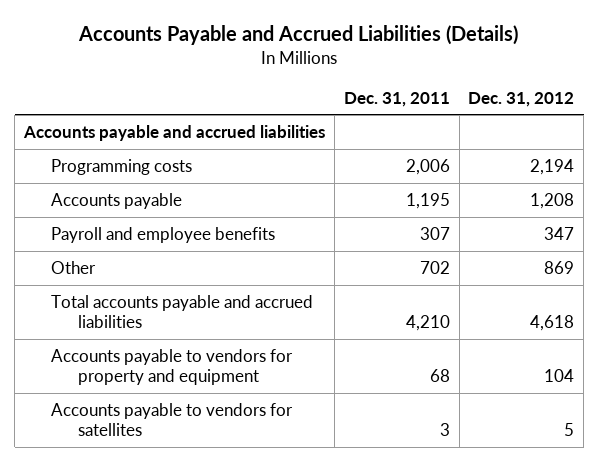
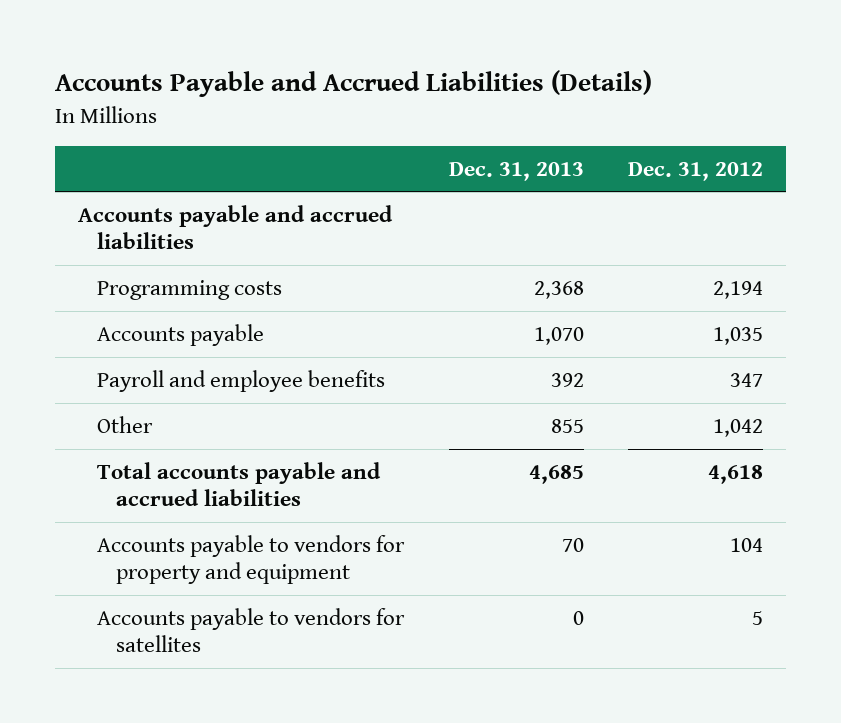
[343,91,450,107] Dec. 31, 2011 -> none
none -> [448,161,584,181] Dec. 31, 2013
[530,192,575,209] 1,208 -> [713,326,764,345] 1,035
[544,260,575,274] 869 -> [713,418,764,437] 1,042

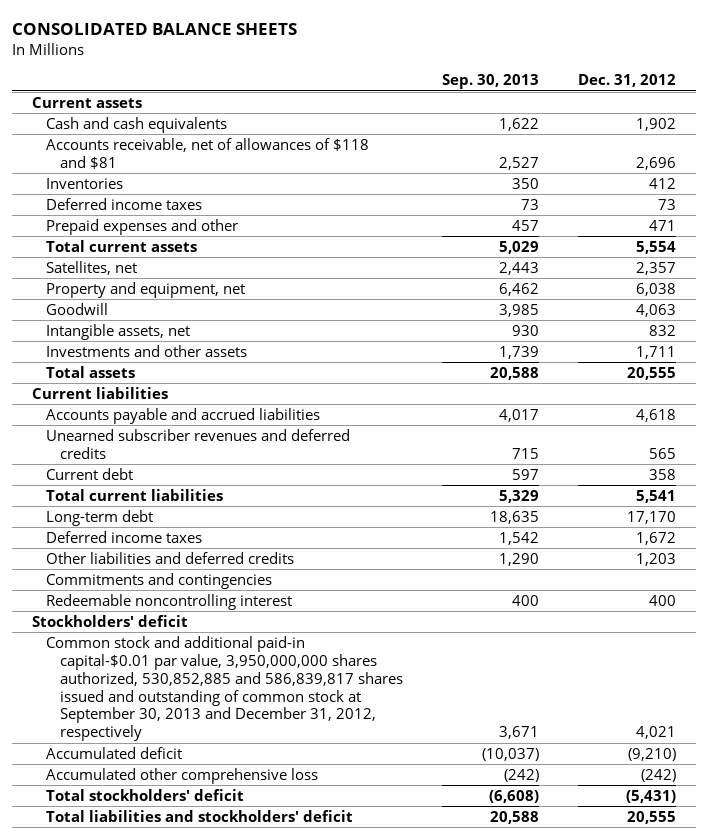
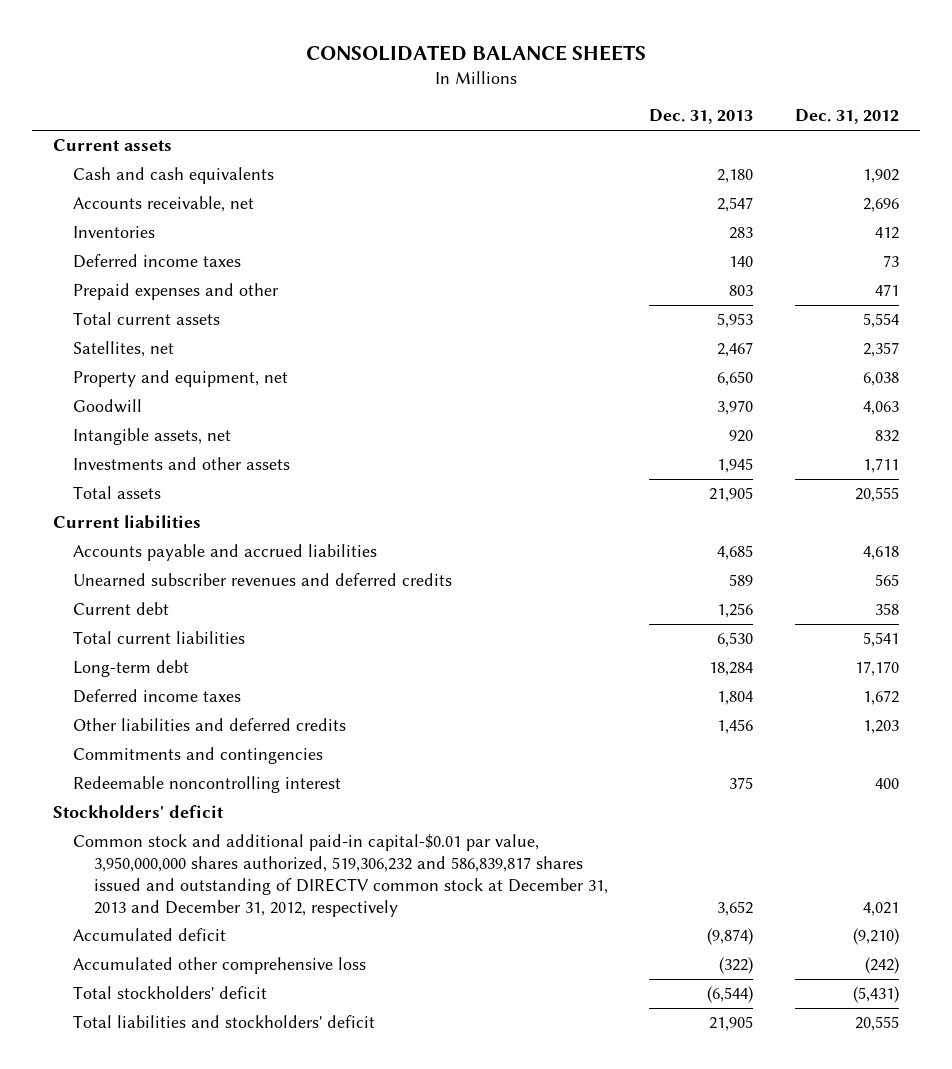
[441,74,539,90] Sep. 30, 2013 -> none
none -> [649,109,754,125] Dec. 31, 2013
[45,137,369,169] Accounts receivable, net of allowances of $118 and $81 -> [73,196,255,213] Accounts receivable, net
[45,635,403,742] Common stock and additional paid-in capital-$0.01 par value, 3,950,000,000 shares authorized, 530,852,885 and 586,839,817 shares issued and outstanding of common stock at September 30, 2013 and December 31, 2012, respectively -> [73,834,608,917] Common stock and additional paid-in capital-$0.01 par value, 3,950,000,000 shares authorized, 519,306,232 and 586,839,817 shares issued and outstanding of DIRECTV common stock at December 31, 2013 and December 31, 2012, respectively

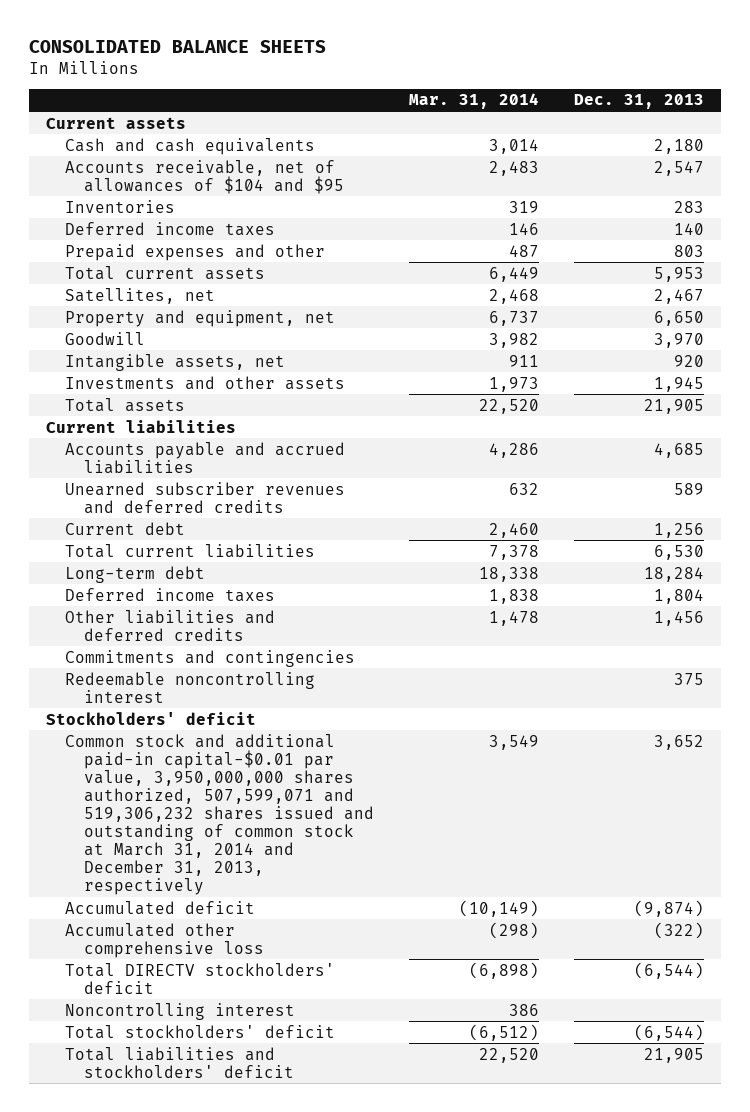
[794,109,899,125] Dec. 31, 2012 -> none
none -> [408,93,539,110] Mar. 31, 2014
[73,196,255,213] Accounts receivable, net -> [65,159,344,194] Accounts receivable, net of allowances of $104 and $95
[73,834,608,917] Common stock and additional paid-in capital-$0.01 par value, 3,950,000,000 shares authorized, 519,306,232 and 586,839,817 shares issued and outstanding of DIRECTV common stock at December 31, 2013 and December 31, 2012, respectively -> [65,733,374,896] Common stock and additional paid-in capital-$0.01 par value, 3,950,000,000 shares authorized, 507,599,071 and 519,306,232 shares issued and outstanding of common stock at March 31, 2014 and December 31, 2013, respectively
none -> [65,962,336,994] Total DIRECTV stockholders' deficit
none -> [65,1002,296,1020] Noncontrolling interest

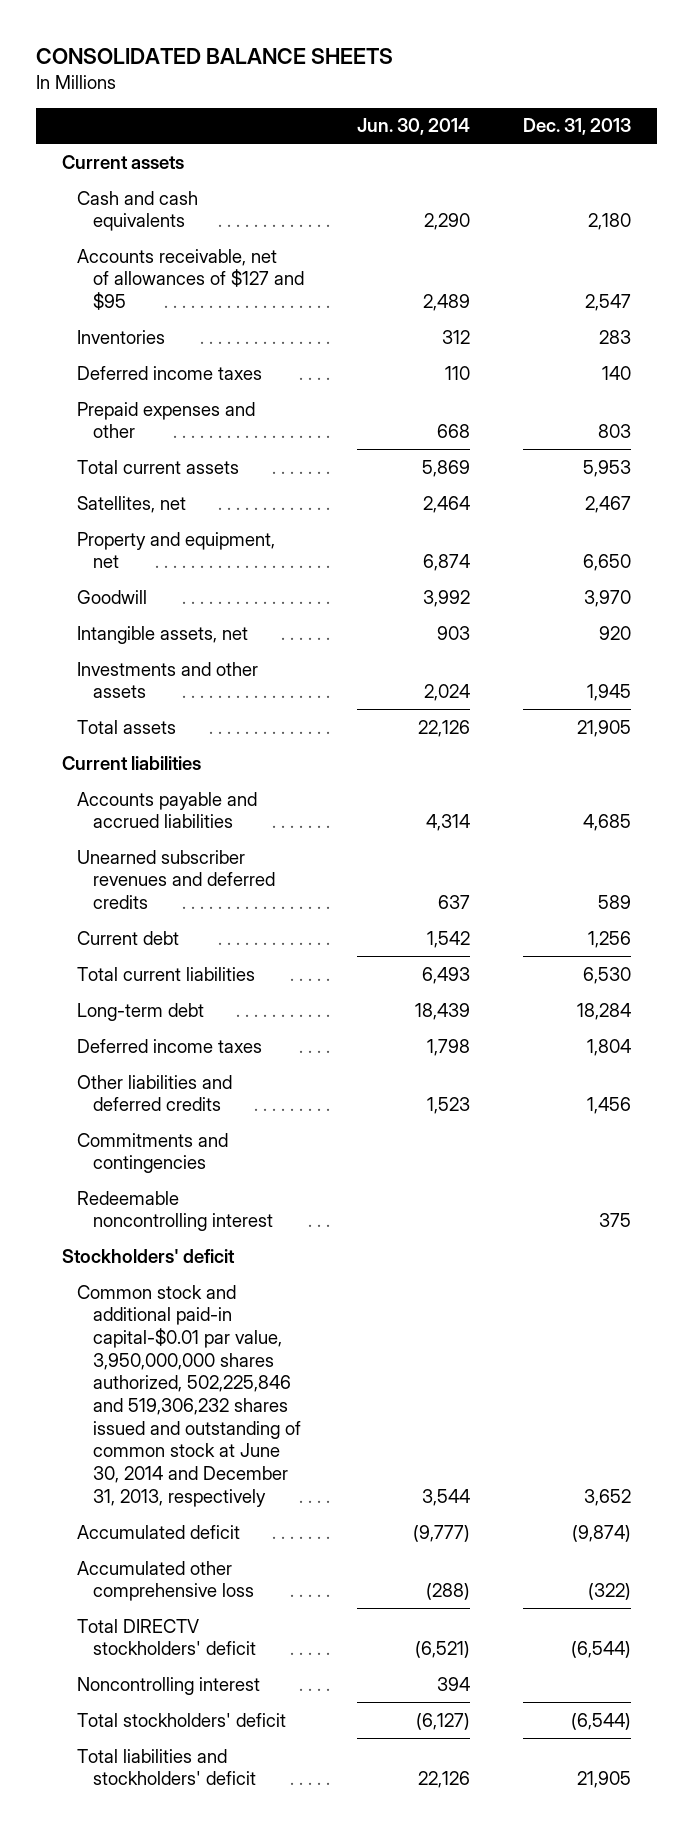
[408,93,539,110] Mar. 31, 2014 -> none
none -> [356,118,470,136] Jun. 30, 2014
[65,159,344,194] Accounts receivable, net of allowances of $104 and $95 -> [77,248,304,310] Accounts receivable, net of allowances of $127 and $95
[65,733,374,896] Common stock and additional paid-in capital-$0.01 par value, 3,950,000,000 shares authorized, 507,599,071 and 519,306,232 shares issued and outstanding of common stock at March 31, 2014 and December 31, 2013, respectively -> [77,1284,301,1507] Common stock and additional paid-in capital-$0.01 par value, 3,950,000,000 shares authorized, 502,225,846 and 519,306,232 shares issued and outstanding of common stock at June 30, 2014 and December 31, 2013, respectively

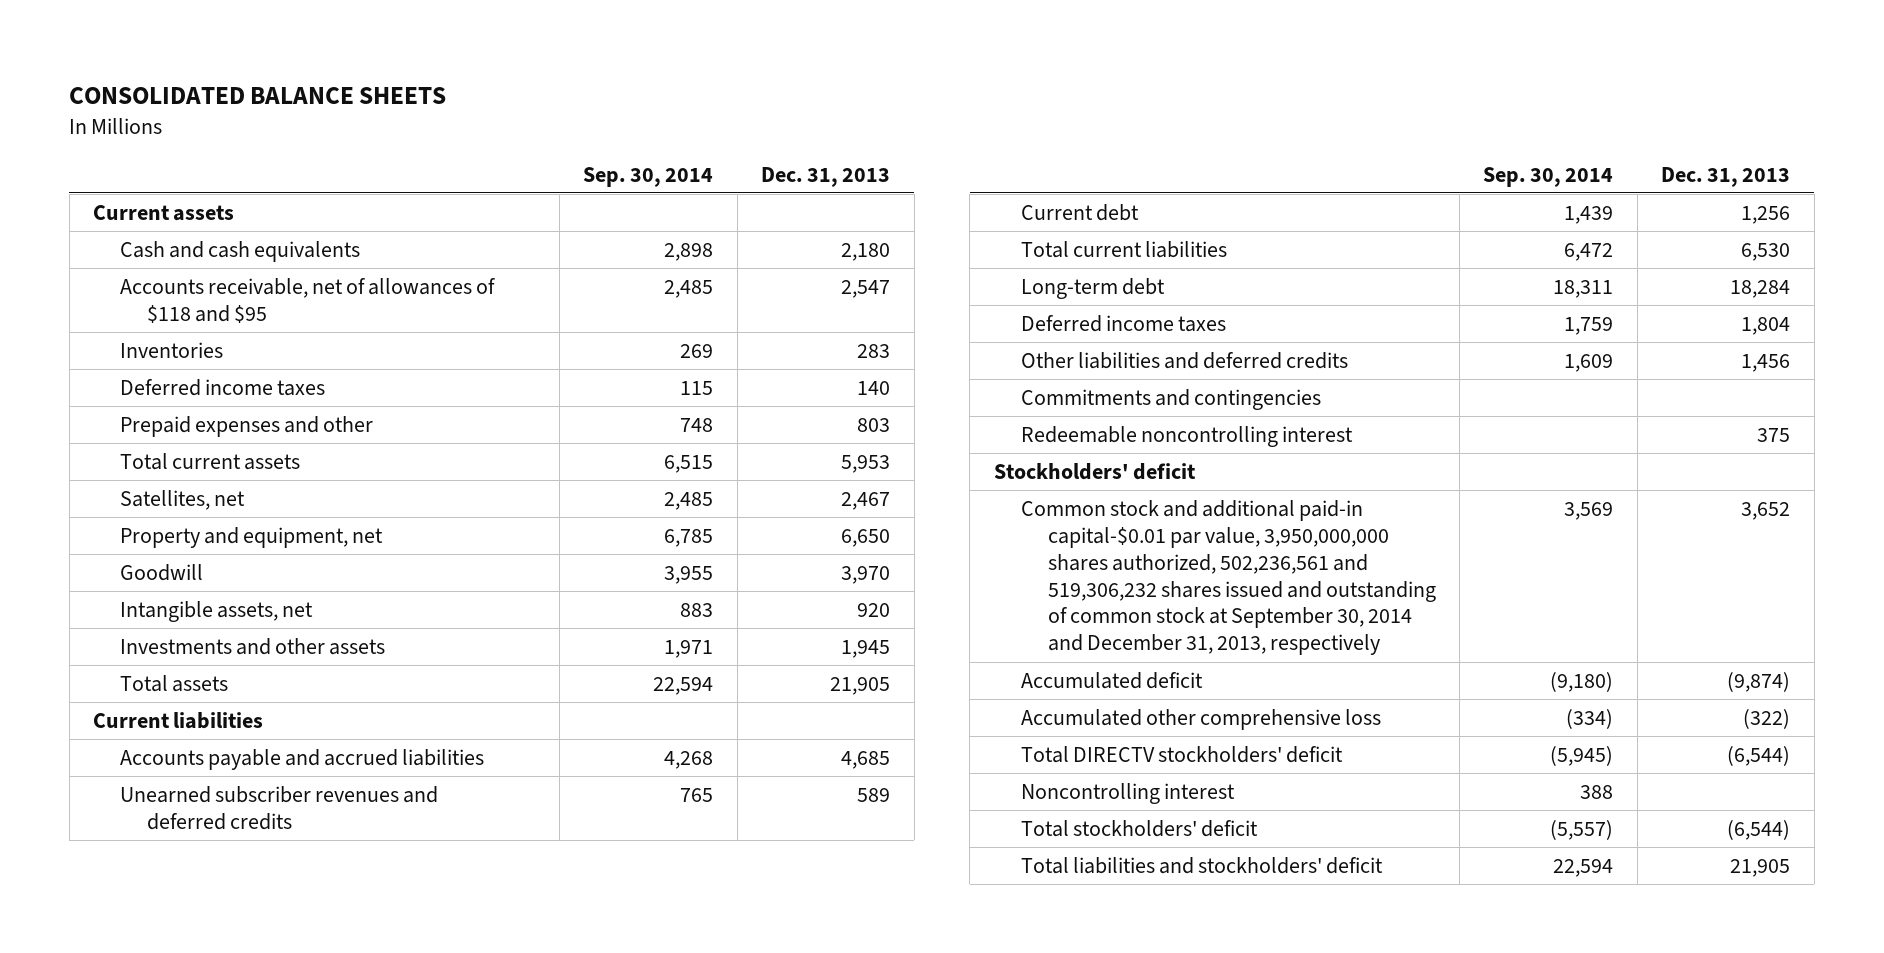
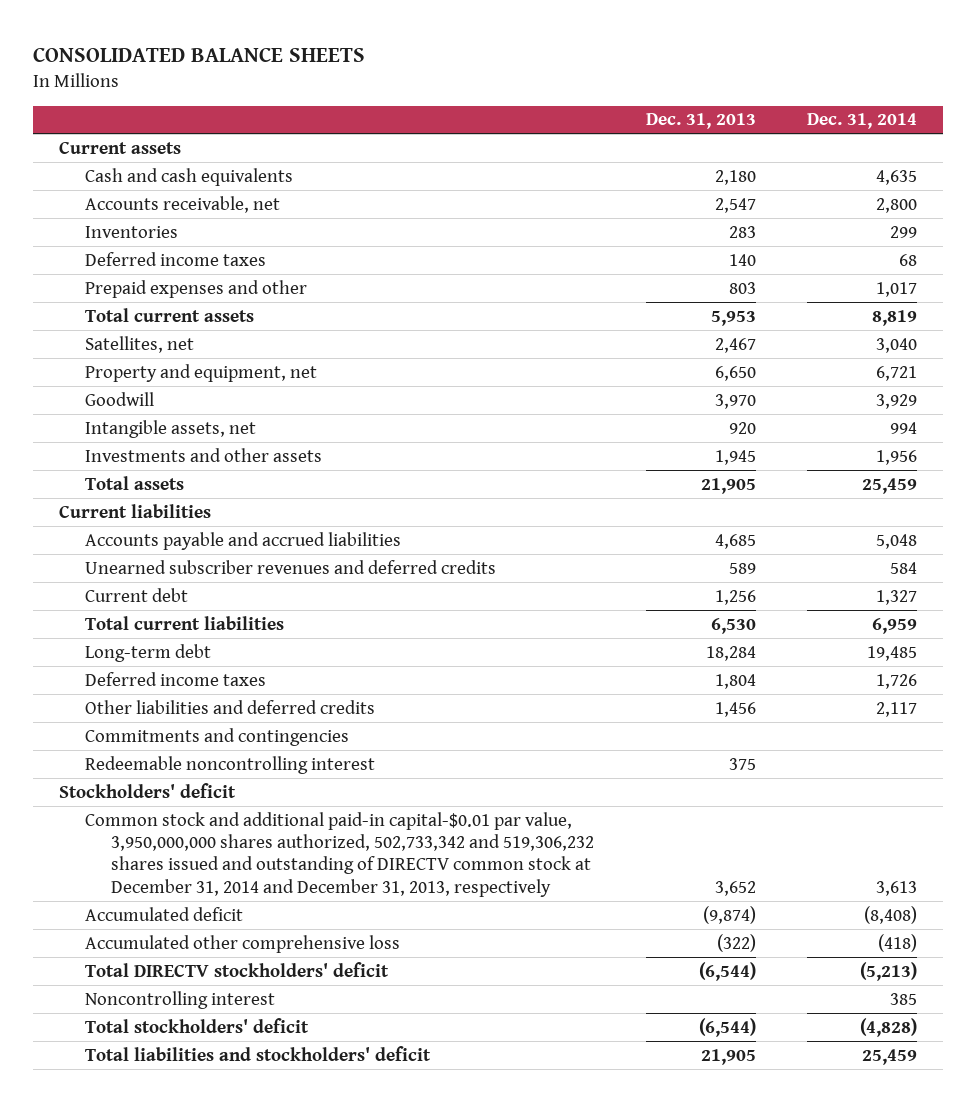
[583,166,714,187] Sep. 30, 2014 -> none
none -> [807,113,918,130] Dec. 31, 2014
[120,277,497,323] Accounts receivable, net of allowances of $118 and $95 -> [85,195,281,213] Accounts receivable, net
[1020,499,1436,656] Common stock and additional paid-in capital-$0.01 par value, 3,950,000,000 shares authorized, 502,236,561 and 519,306,232 shares issued and outstanding of common stock at September 30, 2014 and December 31, 2013, respectively -> [85,811,595,897] Common stock and additional paid-in capital-$0.01 par value, 3,950,000,000 shares authorized, 502,733,342 and 519,306,232 shares issued and outstanding of DIRECTV common stock at December 31, 2014 and December 31, 2013, respectively

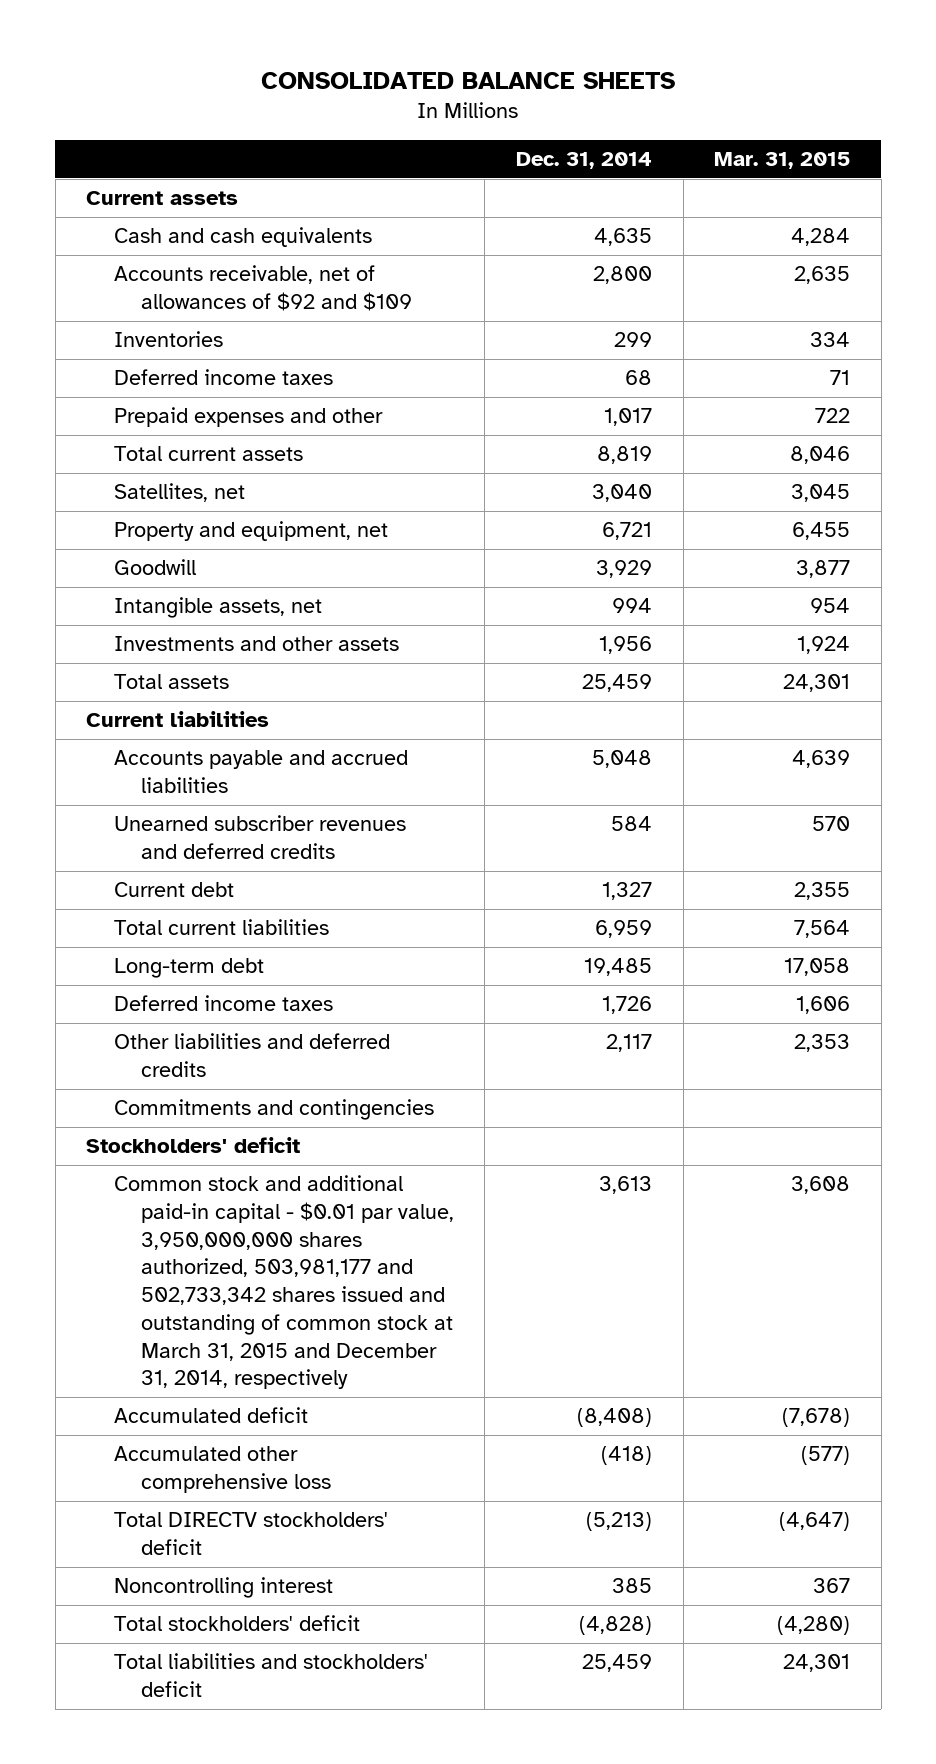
[645,113,756,130] Dec. 31, 2013 -> none
none -> [714,152,851,170] Mar. 31, 2015
[85,195,281,213] Accounts receivable, net -> [113,265,412,311] Accounts receivable, net of allowances of $92 and $109
[85,755,376,774] Redeemable noncontrolling interest -> none
[85,811,595,897] Common stock and additional paid-in capital-$0.01 par value, 3,950,000,000 shares authorized, 502,733,342 and 519,306,232 shares issued and outstanding of DIRECTV common stock at December 31, 2014 and December 31, 2013, respectively -> [113,1175,454,1390] Common stock and additional paid-in capital - $0.01 par value, 3,950,000,000 shares authorized, 503,981,177 and 502,733,342 shares issued and outstanding of common stock at March 31, 2015 and December 31, 2014, respectively

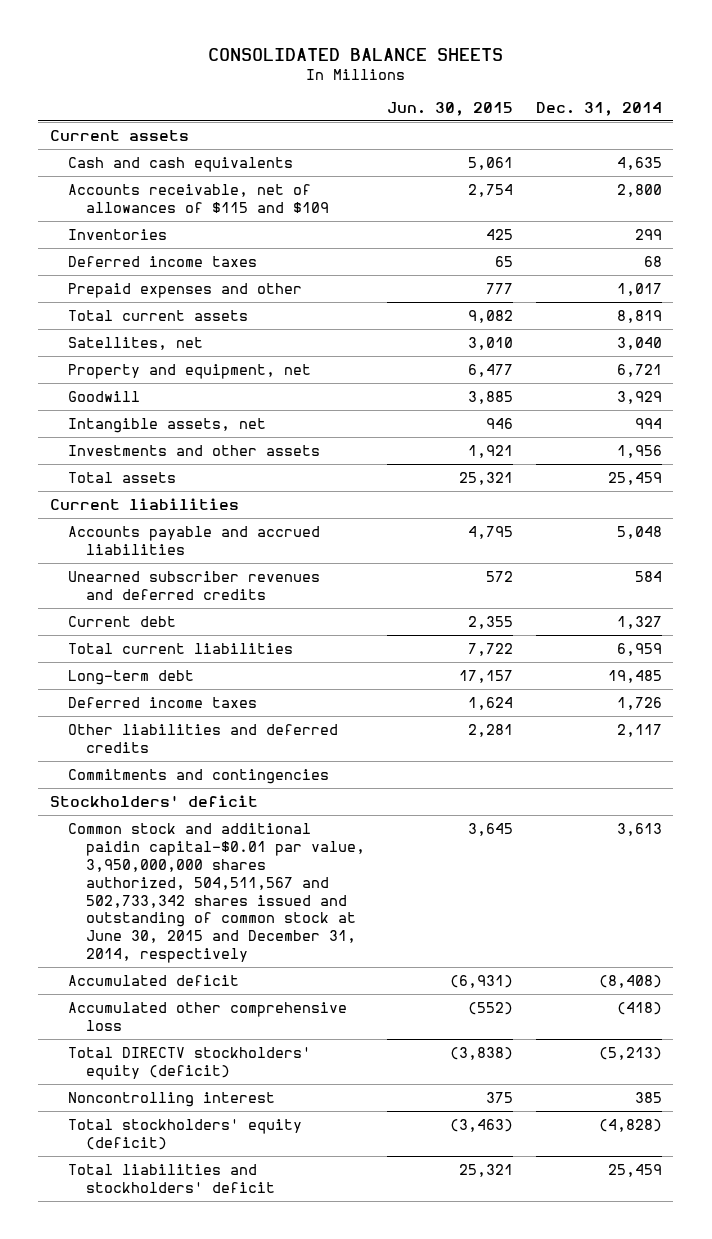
[714,152,851,170] Mar. 31, 2015 -> none
none -> [387,102,514,117] Jun. 30, 2015
[113,265,412,311] Accounts receivable, net of allowances of $92 and $109 -> [67,183,329,213] Accounts receivable, net of allowances of $115 and $109
[113,1175,454,1390] Common stock and additional paid-in capital - $0.01 par value, 3,950,000,000 shares authorized, 503,981,177 and 502,733,342 shares issued and outstanding of common stock at March 31, 2015 and December 31, 2014, respectively -> [67,822,365,964] Common stock and additional paidin capital-$0.01 par value, 3,950,000,000 shares authorized, 504,511,567 and 502,733,342 shares issued and outstanding of common stock at June 30, 2015 and December 31, 2014, respectively
[113,1512,388,1555] Total DIRECTV stockholders' deficit -> [67,1046,311,1080] Total DIRECTV stockholders' equity (deficit)
[113,1615,360,1632] Total stockholders' deficit -> [67,1118,302,1150] Total stockholders' equity (deficit)

